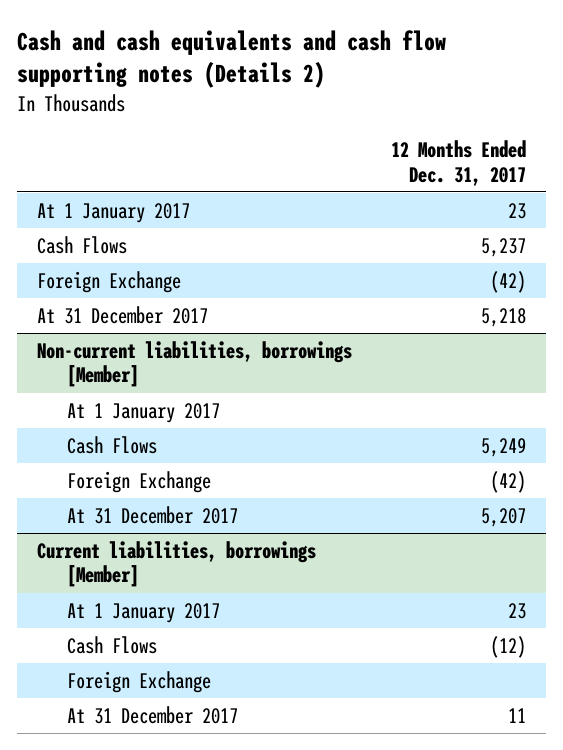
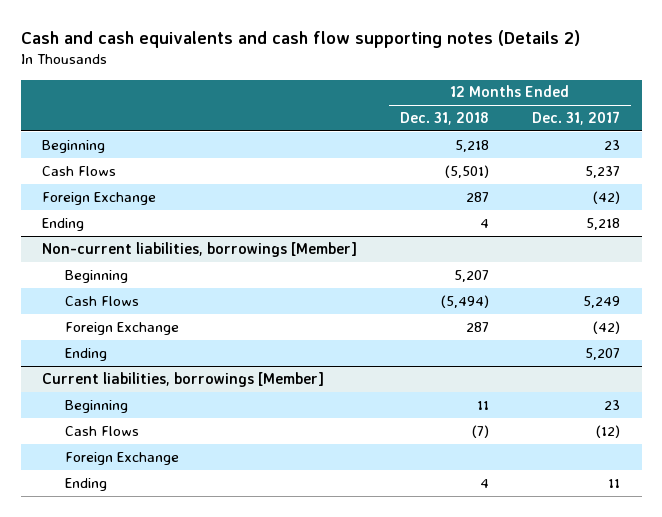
none -> [400,111,490,125] Dec. 31, 2018
[36,202,190,223] At 1 January 2017 -> [42,139,106,153] Beginning
[36,305,208,324] At 31 December 2017 -> [42,217,85,231] Ending
[67,402,221,423] At 1 January 2017 -> [65,269,129,283] Beginning
[67,505,239,524] At 31 December 2017 -> [65,347,108,361] Ending
[67,602,221,623] At 1 January 2017 -> [65,399,129,413] Beginning
[67,705,239,724] At 31 December 2017 -> [65,477,108,491] Ending

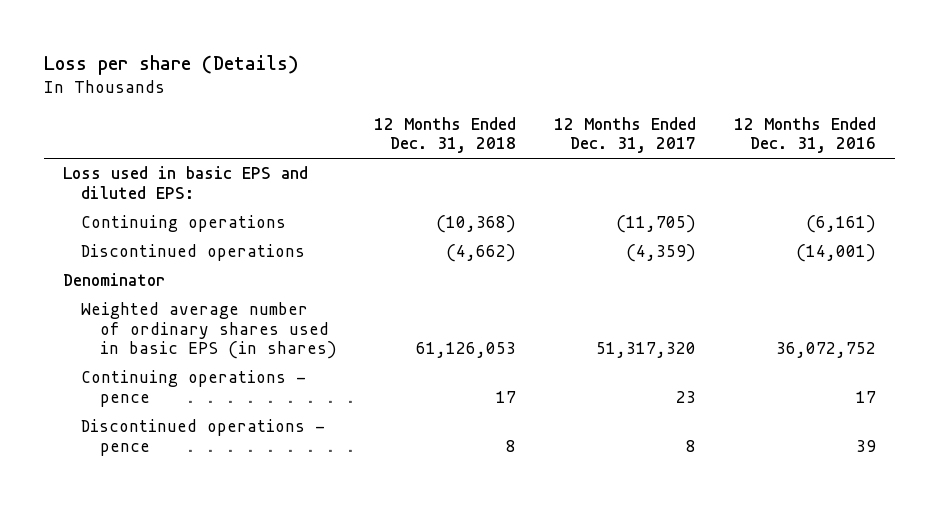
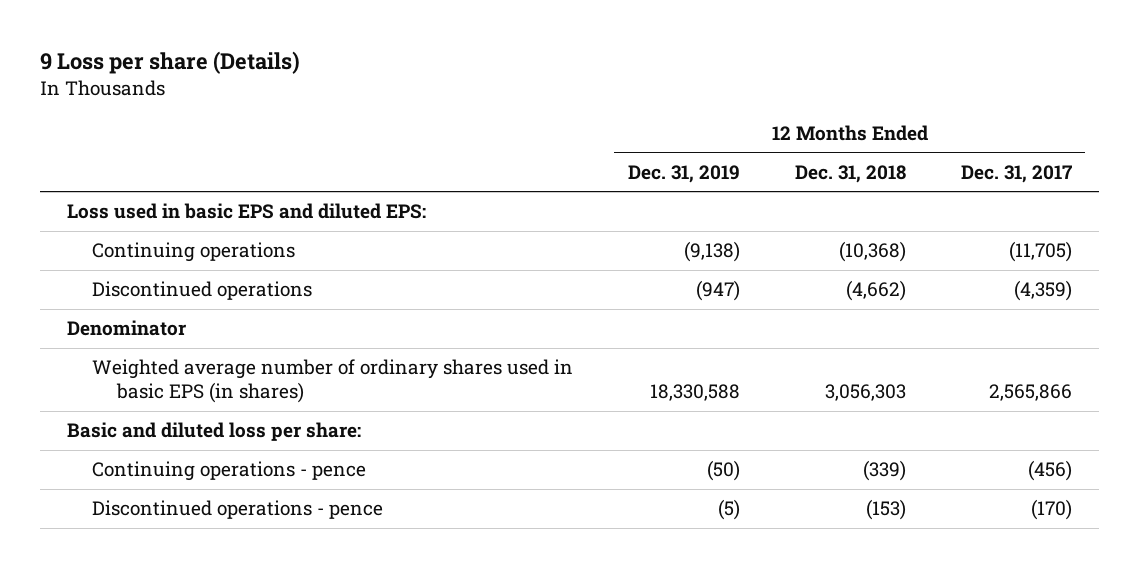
[44,55,300,76] Loss per share (Details) -> [39,51,300,75] 9 Loss per share (Details)
[734,117,877,154] 12 Months Ended Dec. 31, 2016 -> none
none -> [628,165,741,184] Dec. 31, 2019
[416,342,517,359] 61,126,053 -> [824,384,906,402] 3,056,303
[596,342,697,359] 51,317,320 -> [988,384,1072,402] 2,565,866
none -> [67,422,362,442] Basic and diluted loss per share:
[496,390,517,403] 17 -> [862,460,906,482] (339)
[676,390,697,403] 23 -> [1027,460,1072,482] (456)
[506,439,517,452] 8 -> [865,499,906,521] (153)
[686,439,697,452] 8 -> [1030,499,1072,521] (170)

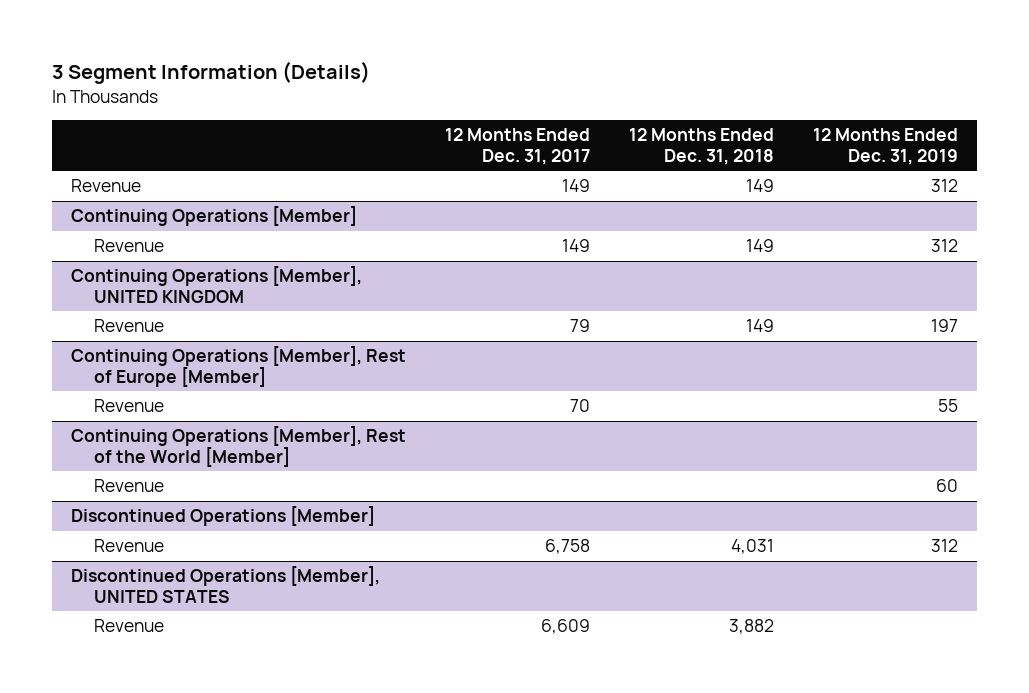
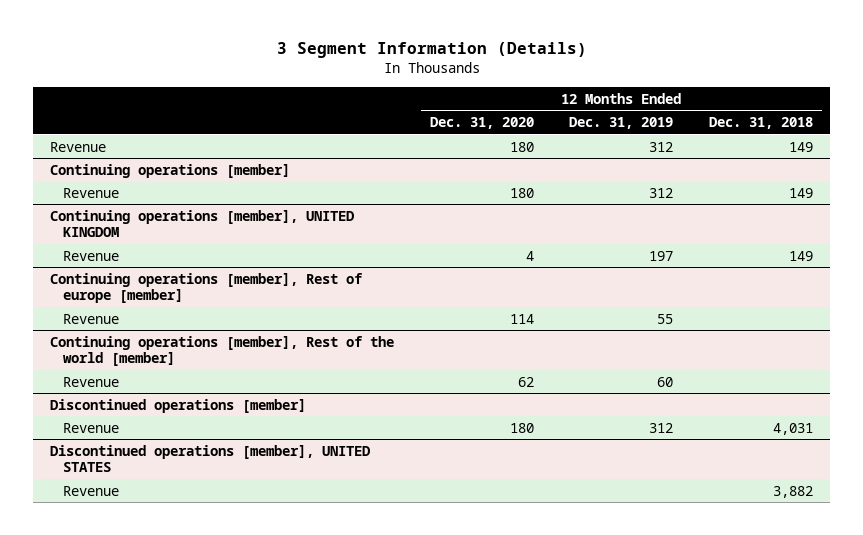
[445,128,591,165] 12 Months Ended Dec. 31, 2017 -> none
none -> [429,117,534,130] Dec. 31, 2020
[71,206,358,227] Continuing Operations [Member] -> [50,163,291,178] Continuing operations [member]
[71,266,363,303] Continuing Operations [Member], UNITED KINGDOM -> [50,209,355,238] Continuing operations [member], UNITED KINGDOM
[71,346,407,387] Continuing Operations [Member], Rest of Europe [Member] -> [50,272,364,304] Continuing operations [member], Rest of europe [member]
[71,426,407,467] Continuing Operations [Member], Rest of the World [Member] -> [50,335,395,367] Continuing operations [member], Rest of the world [member]
[71,506,376,527] Discontinued Operations [Member] -> [50,398,307,413] Discontinued operations [member]
[71,566,381,603] Discontinued Operations [Member], UNITED STATES -> [50,444,371,473] Discontinued operations [member], UNITED STATES

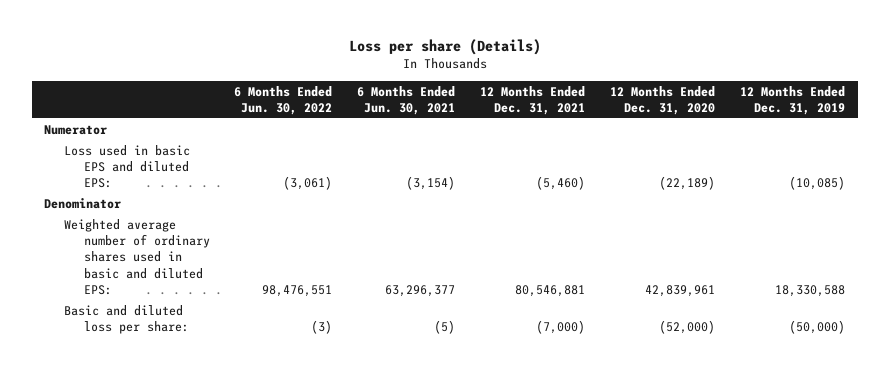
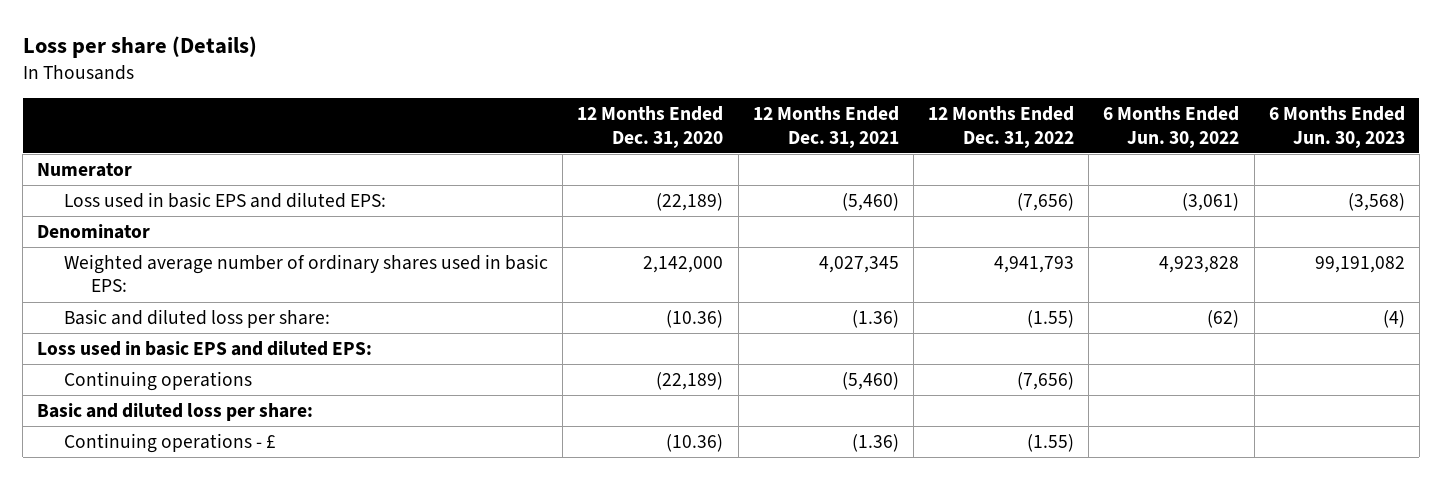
[357,85,456,115] 6 Months Ended Jun. 30, 2021 -> none
[740,85,846,115] 12 Months Ended Dec. 31, 2019 -> none
none -> [928,106,1075,148] 12 Months Ended Dec. 31, 2022
none -> [1268,106,1405,148] 6 Months Ended Jun. 30, 2023
[63,218,210,295] Weighted average number of ordinary shares used in basic and diluted EPS: -> [64,254,549,293] Weighted average number of ordinary shares used in basic EPS:
[262,284,333,297] 98,476,551 -> [1159,256,1240,274] 4,923,828
[515,284,586,297] 80,546,881 -> [818,256,899,274] 4,027,345
[645,284,716,297] 42,839,961 -> [643,256,724,274] 2,142,000
[311,319,333,334] (3) -> [1207,310,1240,329] (62)
[536,319,586,334] (7,000) -> [851,310,899,329] (1.36)
[659,319,716,334] (52,000) -> [666,310,724,329] (10.36)
none -> [37,341,373,357] Loss used in basic EPS and diluted EPS:
none -> [64,371,253,392] Continuing operations
none -> [37,403,314,422] Basic and diluted loss per share:
none -> [64,433,277,454] Continuing operations - £

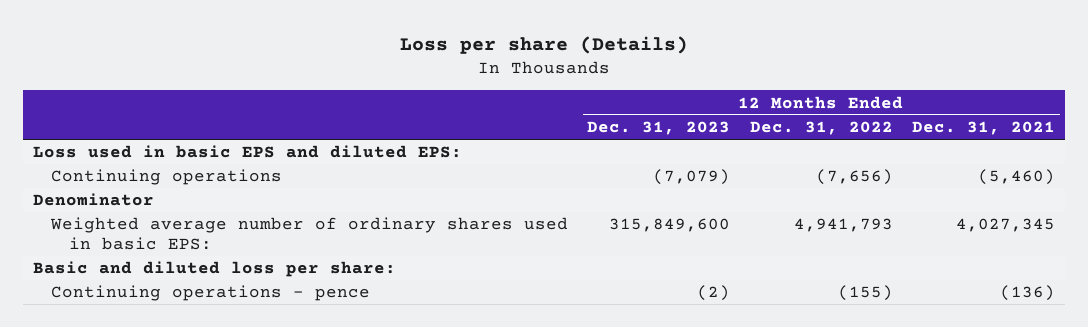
[577,106,724,148] 12 Months Ended Dec. 31, 2020 -> none
[1103,106,1240,148] 6 Months Ended Jun. 30, 2022 -> none
[1268,106,1405,148] 6 Months Ended Jun. 30, 2023 -> none
none -> [587,121,731,136] Dec. 31, 2023
[37,163,133,178] Numerator -> none
[64,192,387,209] Loss used in basic EPS and diluted EPS: -> none
[64,309,331,329] Basic and diluted loss per share: -> none
[37,224,151,240] Denominator -> [32,193,154,207] Denominator
[64,254,549,293] Weighted average number of ordinary shares used in basic EPS: -> [50,217,569,251] Weighted average number of ordinary shares used in basic EPS:
[64,433,277,454] Continuing operations - £ -> [51,285,371,302] Continuing operations - pence
[851,434,899,453] (1.36) -> [999,285,1055,302] (136)
[1027,434,1075,453] (1.55) -> [837,285,893,302] (155)

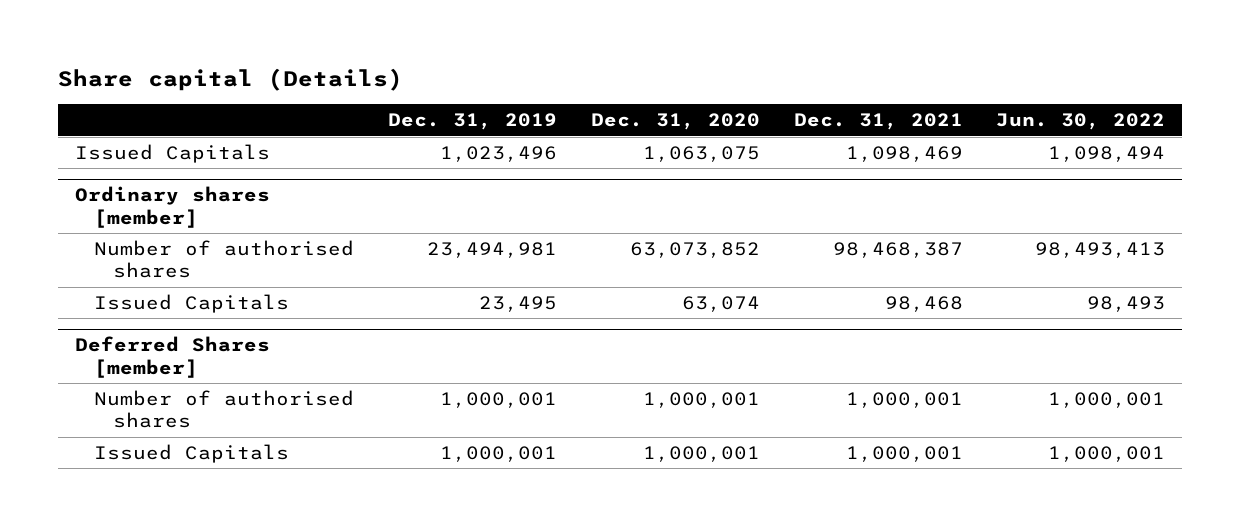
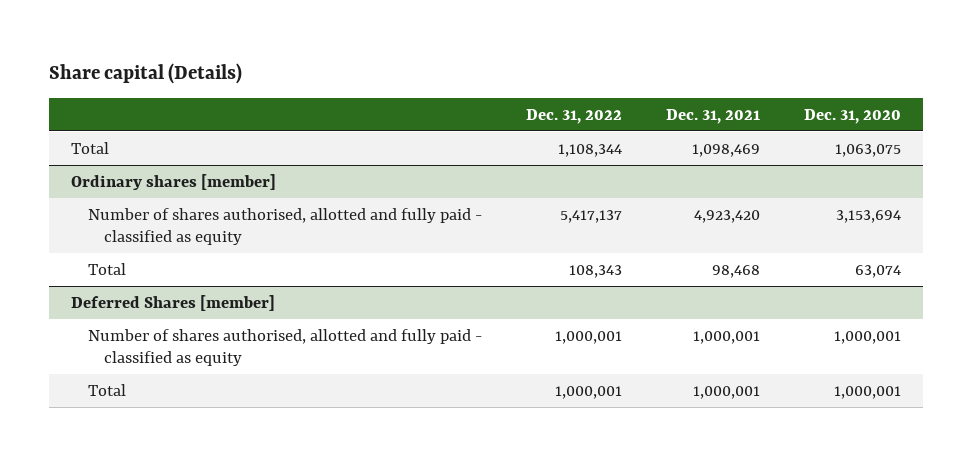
[387,113,557,131] Dec. 31, 2019 -> none
[996,113,1166,131] Jun. 30, 2022 -> none
none -> [525,108,622,124] Dec. 31, 2022
[74,144,270,164] Issued Capitals -> [71,141,110,154] Total
[93,240,354,279] Number of authorised shares -> [87,207,482,246] Number of shares authorised, allotted and fully paid - classified as equity
[629,242,760,259] 63,073,852 -> [835,209,901,223] 3,153,694
[832,242,963,259] 98,468,387 -> [693,209,760,223] 4,923,420
[93,294,289,314] Issued Capitals -> [87,262,126,275] Total
[93,390,354,429] Number of authorised shares -> [87,328,482,367] Number of shares authorised, allotted and fully paid - classified as equity
[93,444,289,464] Issued Capitals -> [87,383,126,396] Total

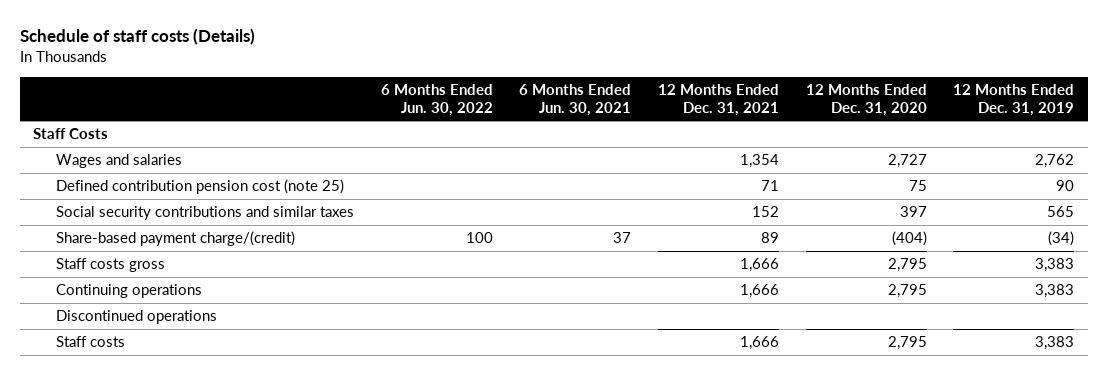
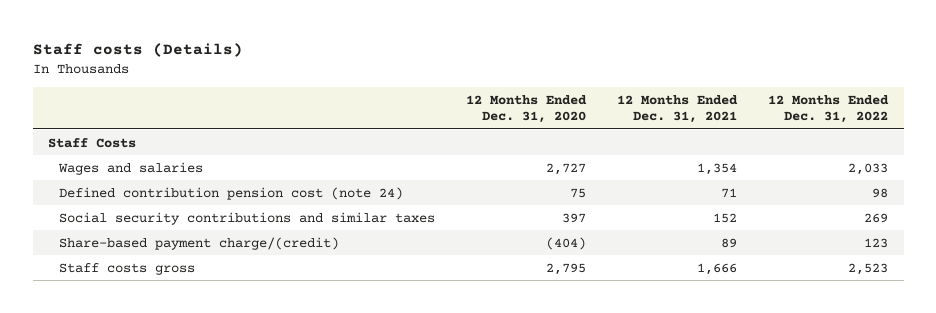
[19,28,255,46] Schedule of staff costs (Details) -> [32,43,243,58] Staff costs (Details)
[380,83,493,116] 6 Months Ended Jun. 30, 2022 -> none
[519,83,632,116] 6 Months Ended Jun. 30, 2021 -> none
[953,83,1075,116] 12 Months Ended Dec. 31, 2019 -> none
none -> [768,94,890,124] 12 Months Ended Dec. 31, 2022
[56,179,345,195] Defined contribution pension cost (note 25) -> [58,186,403,200] Defined contribution pension cost (note 24)
[56,284,203,299] Continuing operations -> none
[56,310,218,325] Discontinued operations -> none
[56,336,126,348] Staff costs -> none

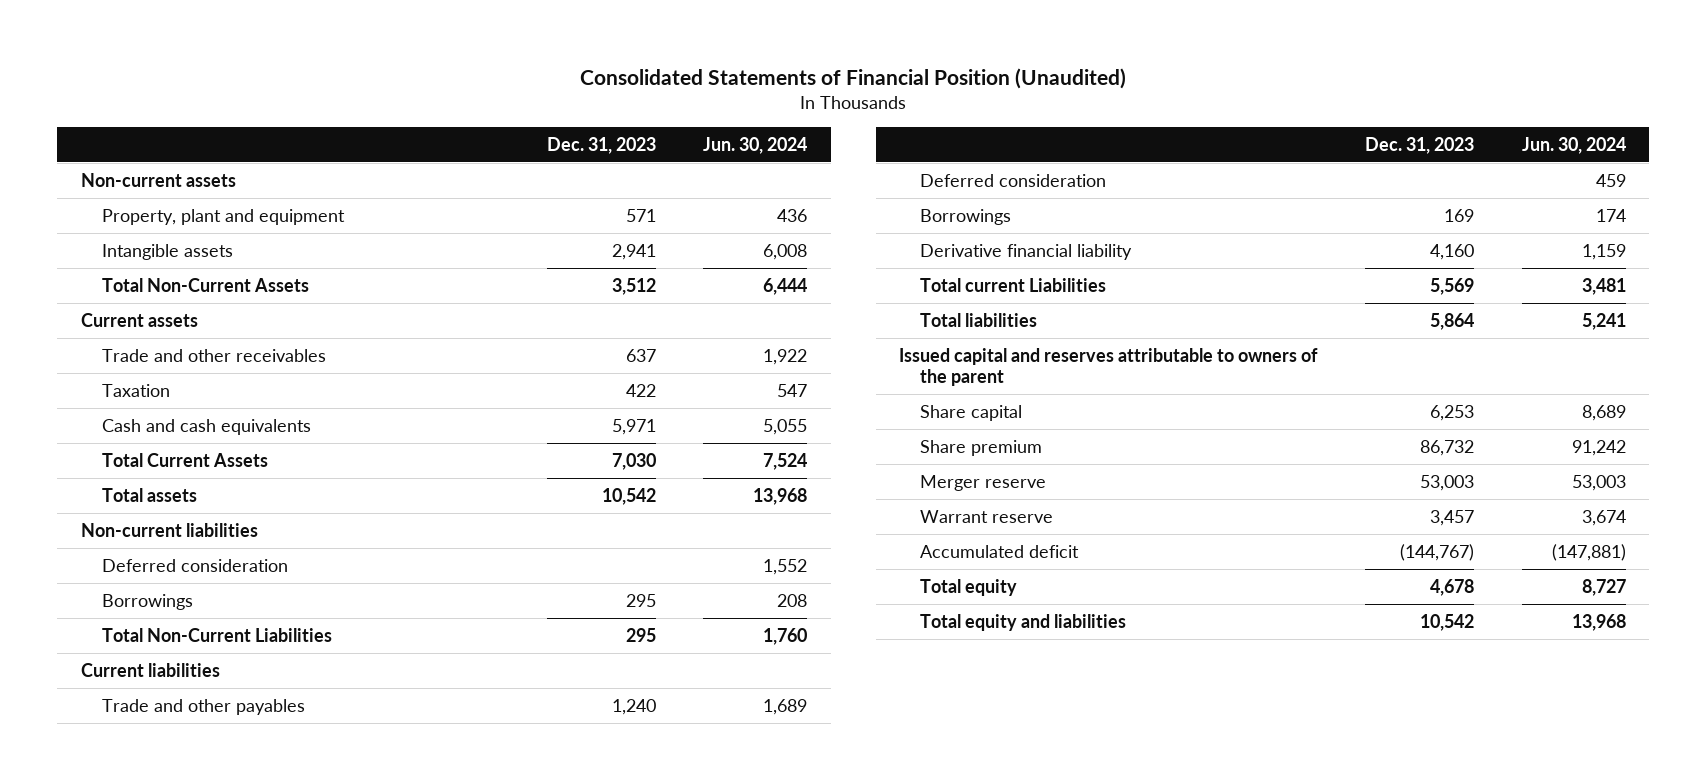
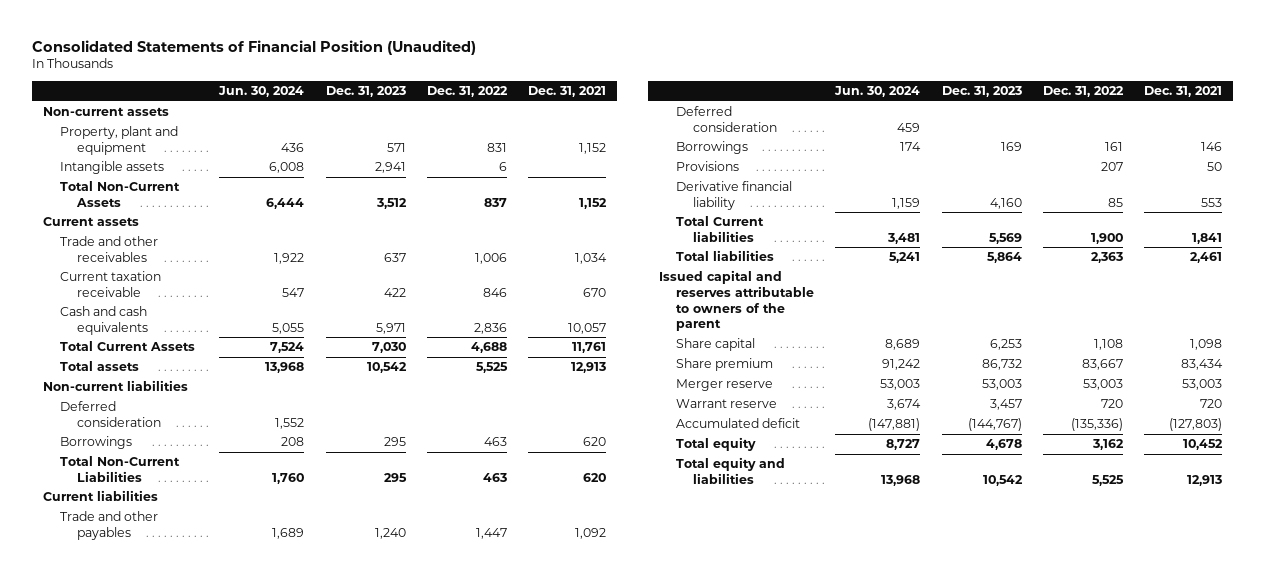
none -> [427,86,509,98] Dec. 31, 2022
none -> [528,86,607,98] Dec. 31, 2021
[101,383,170,397] Taxation -> [60,271,162,297] Current taxation receivable
none -> [676,161,740,172] Provisions
[920,277,1107,292] Total current Liabilities -> [676,216,765,242] Total Current liabilities

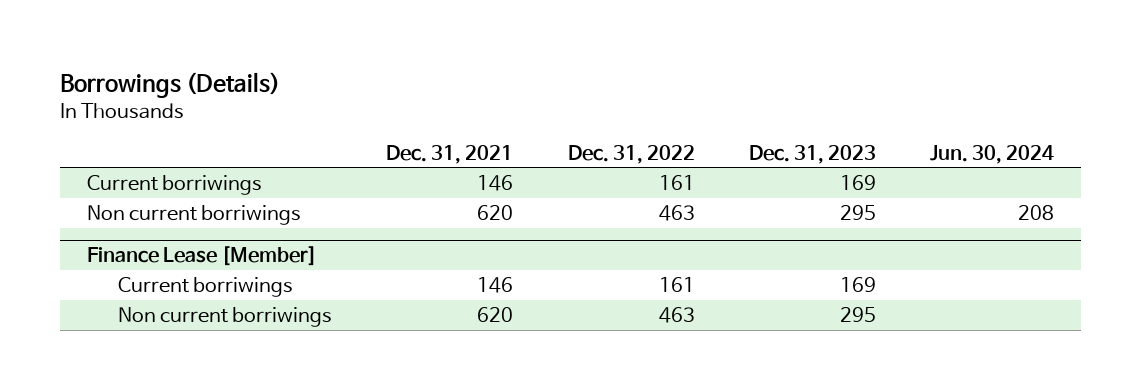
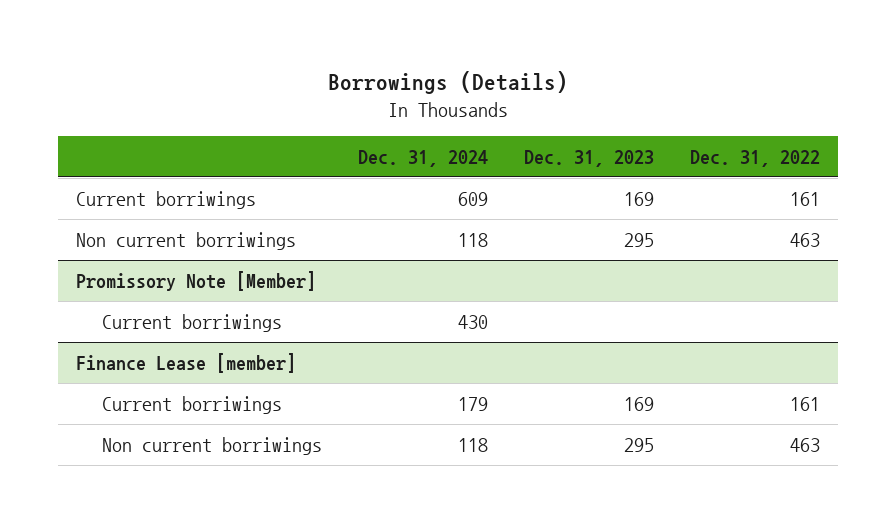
[386,144,514,164] Dec. 31, 2021 -> none
[930,144,1055,164] Jun. 30, 2024 -> none
none -> [358,149,489,167] Dec. 31, 2024
none -> [75,270,316,291] Promissory Note [Member]
none -> [102,313,283,332] Current borriwings
[87,246,318,267] Finance Lease [Member] -> [75,352,296,373] Finance Lease [member]

